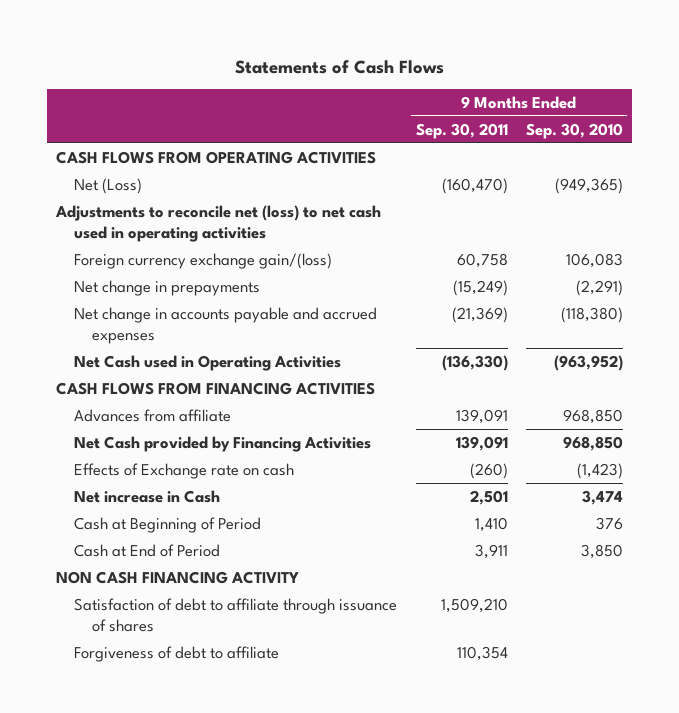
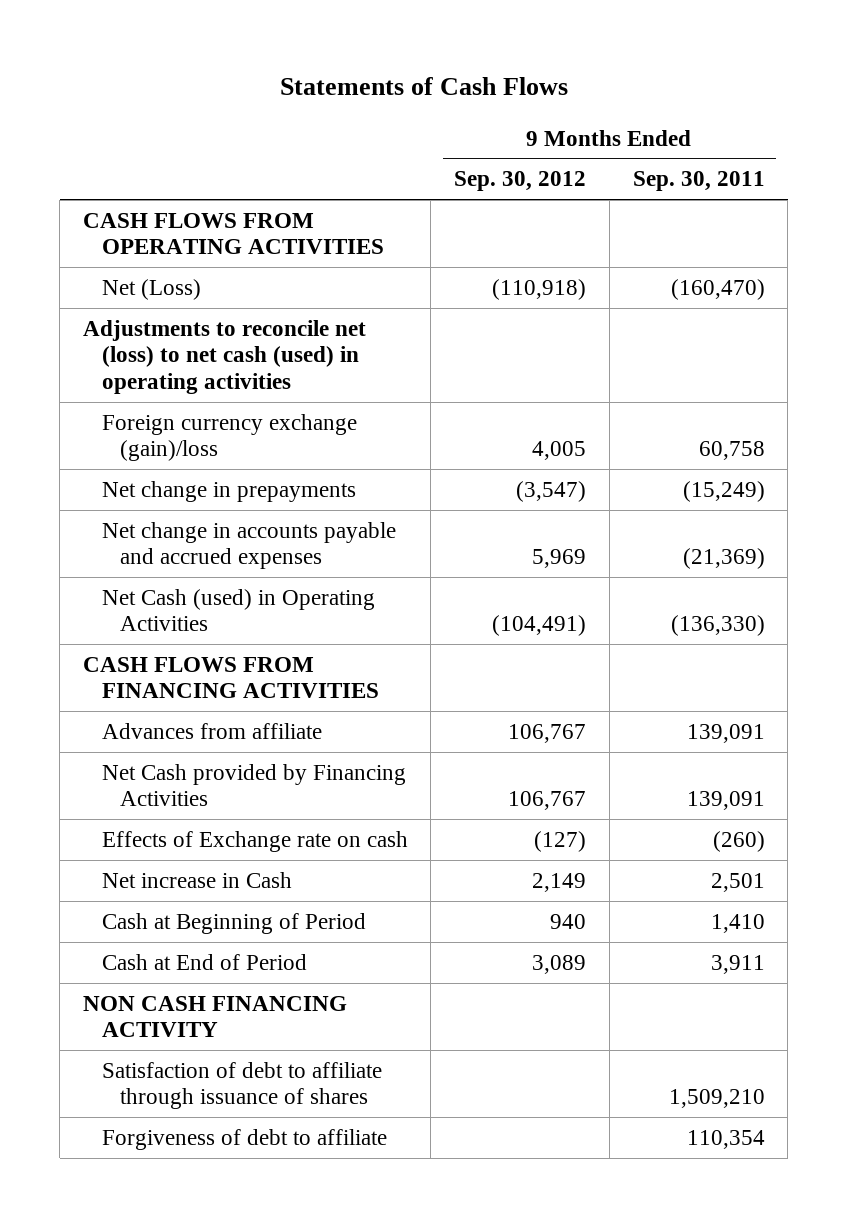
[525,122,623,139] Sep. 30, 2010 -> none
none -> [454,171,587,192] Sep. 30, 2012
[55,204,382,242] Adjustments to reconcile net (loss) to net cash used in operating activities -> [83,319,367,394] Adjustments to reconcile net (loss) to net cash (used) in operating activities
[74,252,333,269] Foreign currency exchange gain/(loss) -> [101,413,357,462] Foreign currency exchange (gain)/loss
[74,354,342,371] Net Cash used in Operating Activities -> [101,588,375,632] Net Cash (used) in Operating Activities

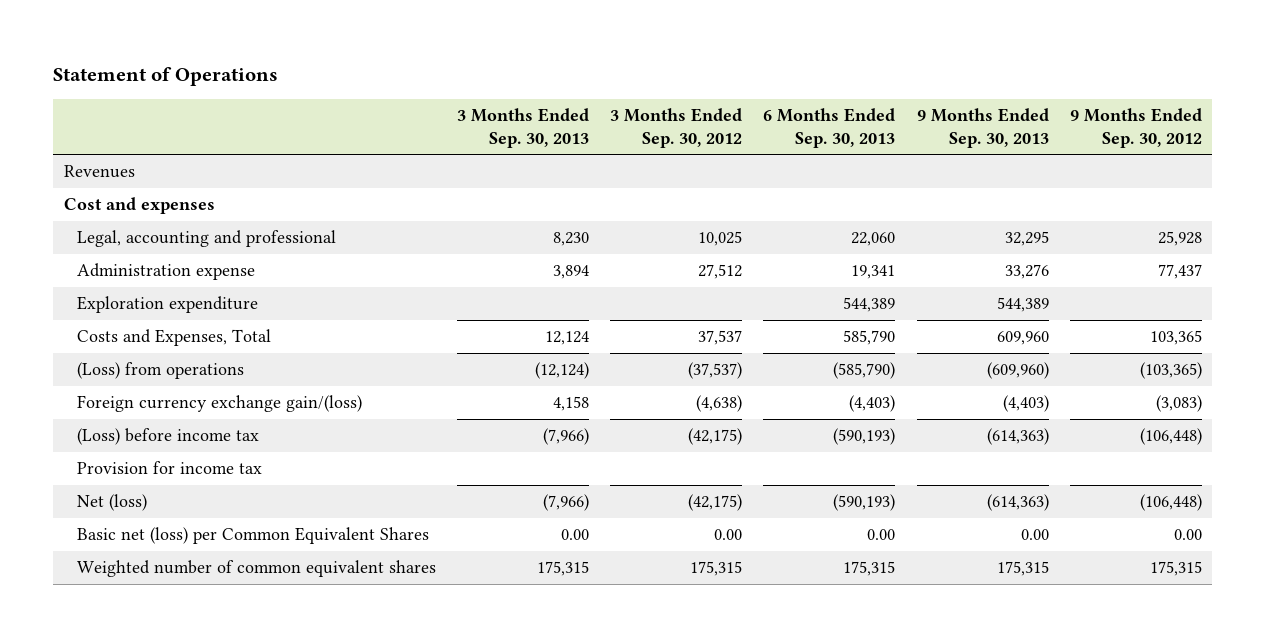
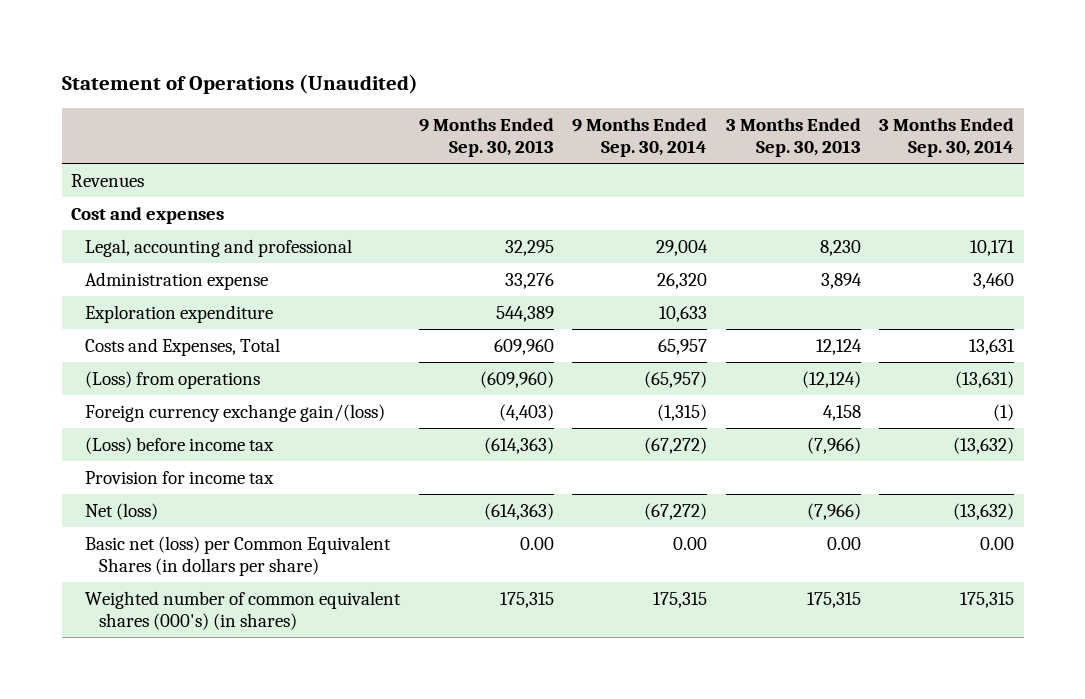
[53,66,279,86] Statement of Operations -> [61,73,418,94] Statement of Operations (Unaudited)
[610,108,743,148] 3 Months Ended Sep. 30, 2012 -> none
[763,108,896,148] 6 Months Ended Sep. 30, 2013 -> none
[1069,108,1202,148] 9 Months Ended Sep. 30, 2012 -> none
none -> [572,117,708,158] 9 Months Ended Sep. 30, 2014
none -> [879,117,1015,158] 3 Months Ended Sep. 30, 2014
[77,527,430,545] Basic net (loss) per Common Equivalent Shares -> [85,535,392,576] Basic net (loss) per Common Equivalent Shares (in dollars per share)
[77,560,437,578] Weighted number of common equivalent shares -> [85,590,402,630] Weighted number of common equivalent shares (000's) (in shares)

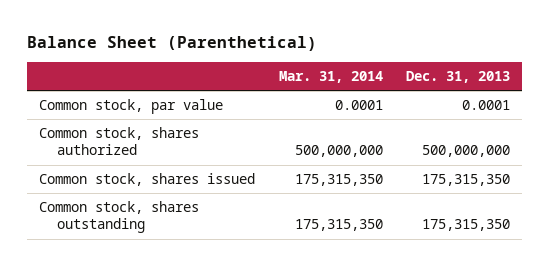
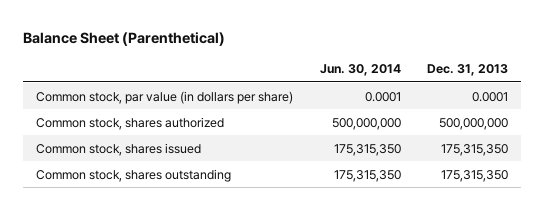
[278,71,383,84] Mar. 31, 2014 -> none
none -> [319,64,401,77] Jun. 30, 2014
[38,99,223,115] Common stock, par value -> [36,90,294,104] Common stock, par value (in dollars per share)

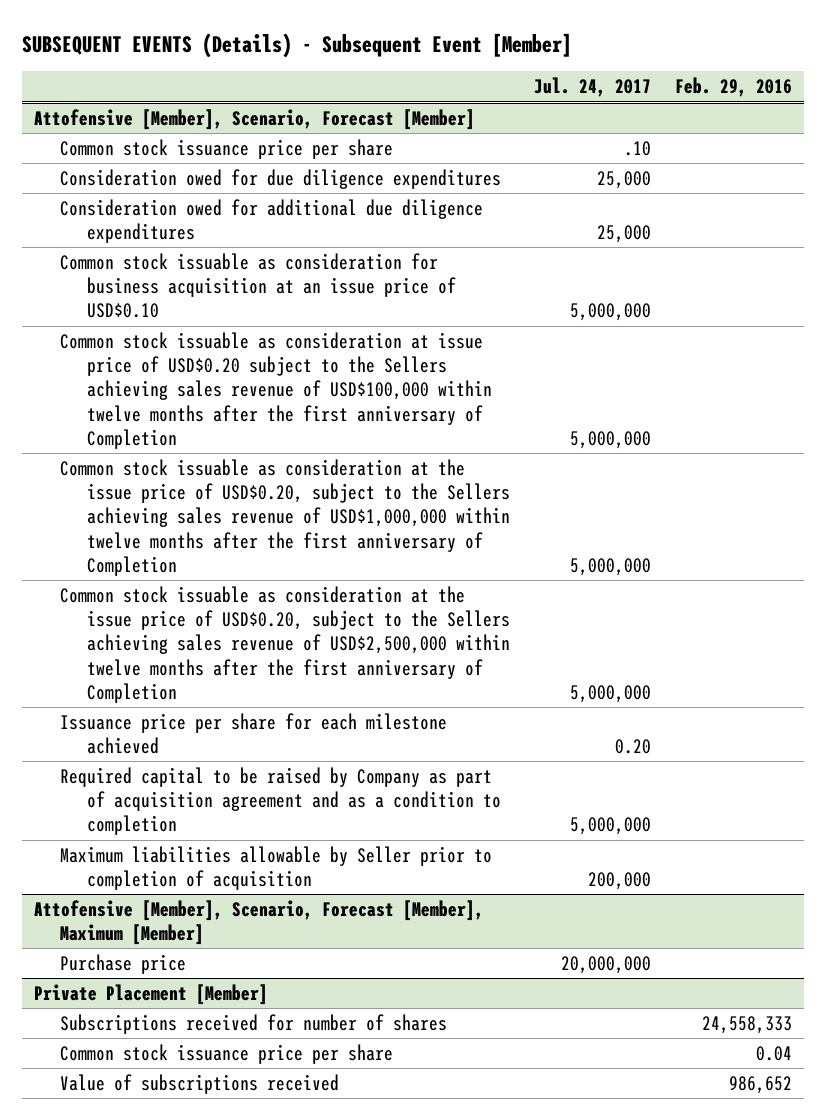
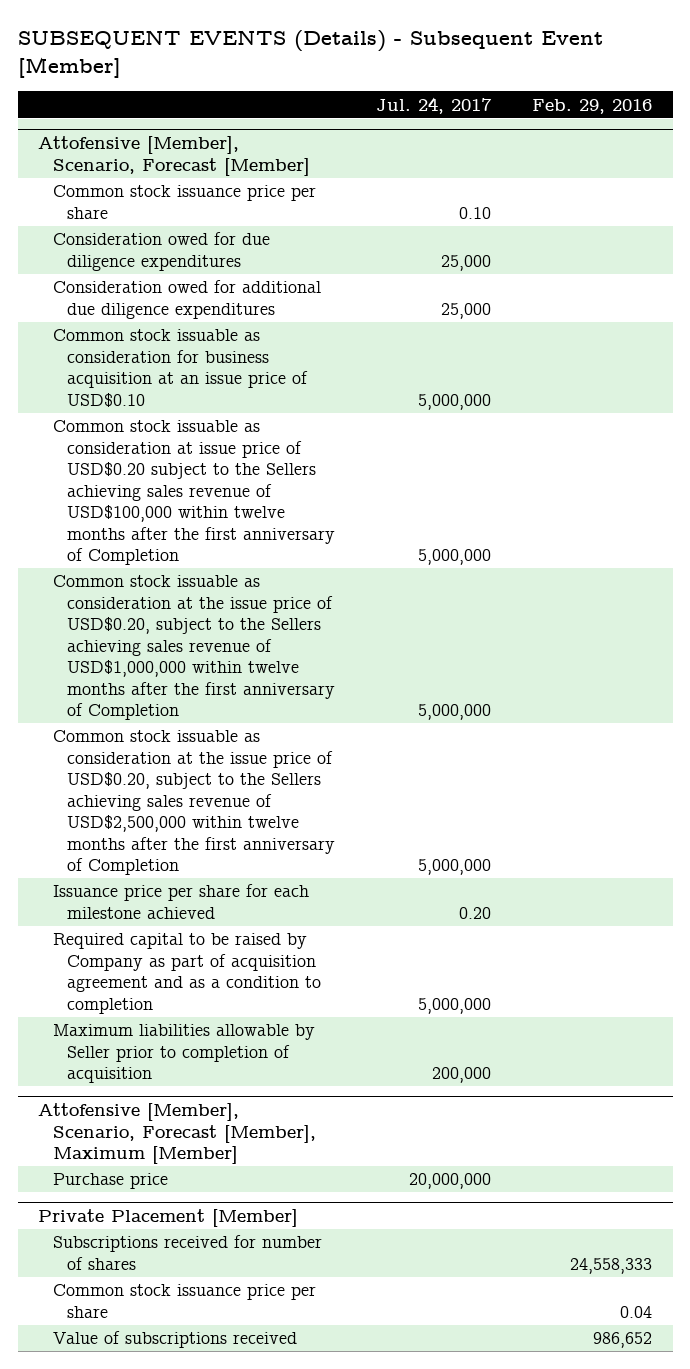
[624,140,652,156] .10 -> [459,206,492,219] 0.10

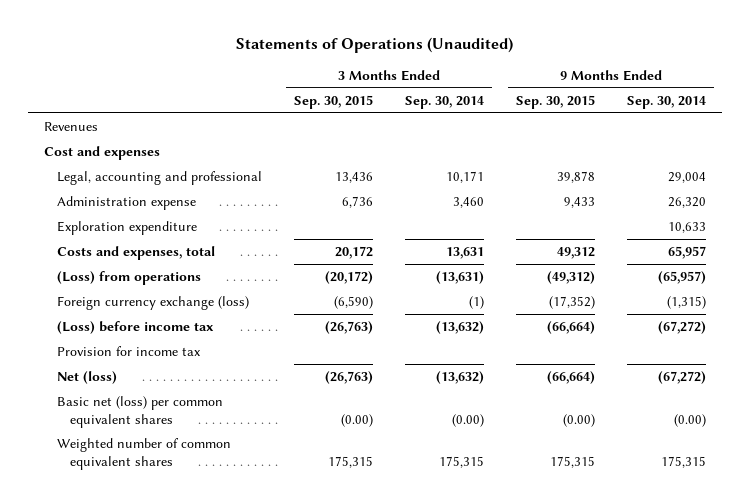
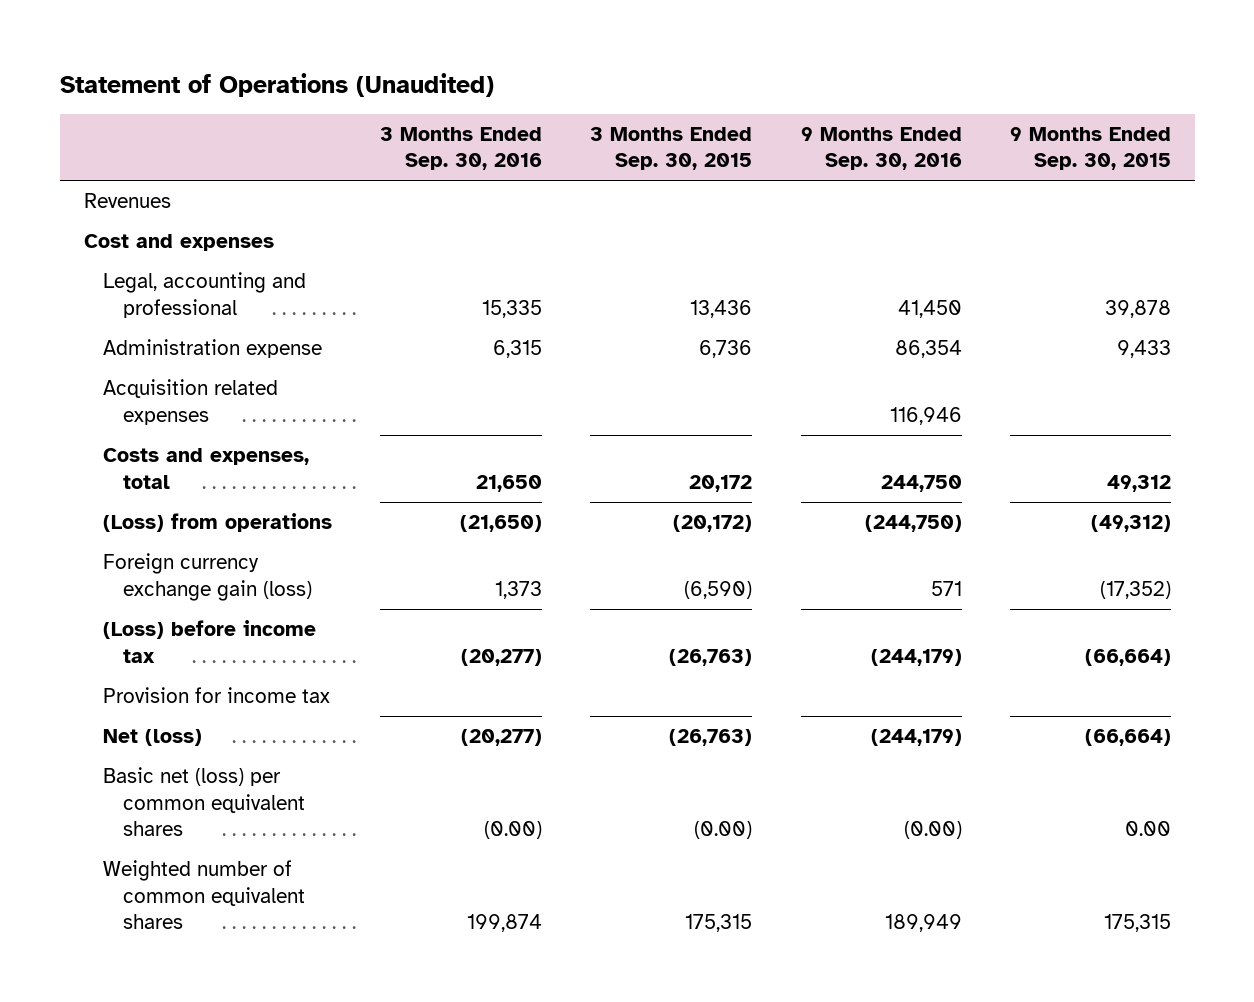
[235,37,513,54] Statements of Operations (Unaudited) -> [59,72,494,97] Statement of Operations (Unaudited)
[405,95,485,109] Sep. 30, 2014 -> none
[627,95,707,109] Sep. 30, 2014 -> none
none -> [380,126,543,171] 3 Months Ended Sep. 30, 2016
none -> [800,126,962,171] 9 Months Ended Sep. 30, 2016
[57,220,198,235] Exploration expenditure -> none
none -> [103,379,279,425] Acquisition related expenses
[57,295,250,310] Foreign currency exchange (loss) -> [103,553,312,601] Foreign currency exchange gain (loss)
[563,413,596,427] (0.00) -> [1124,820,1171,836] 0.00

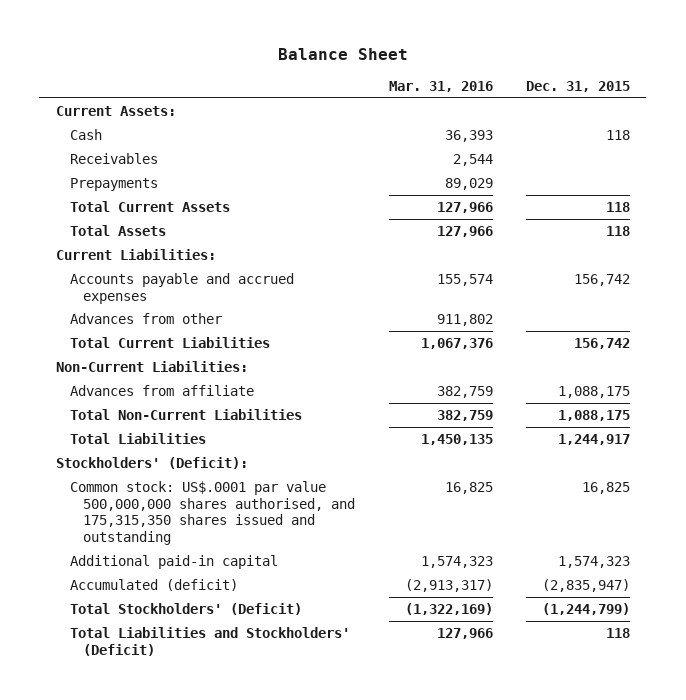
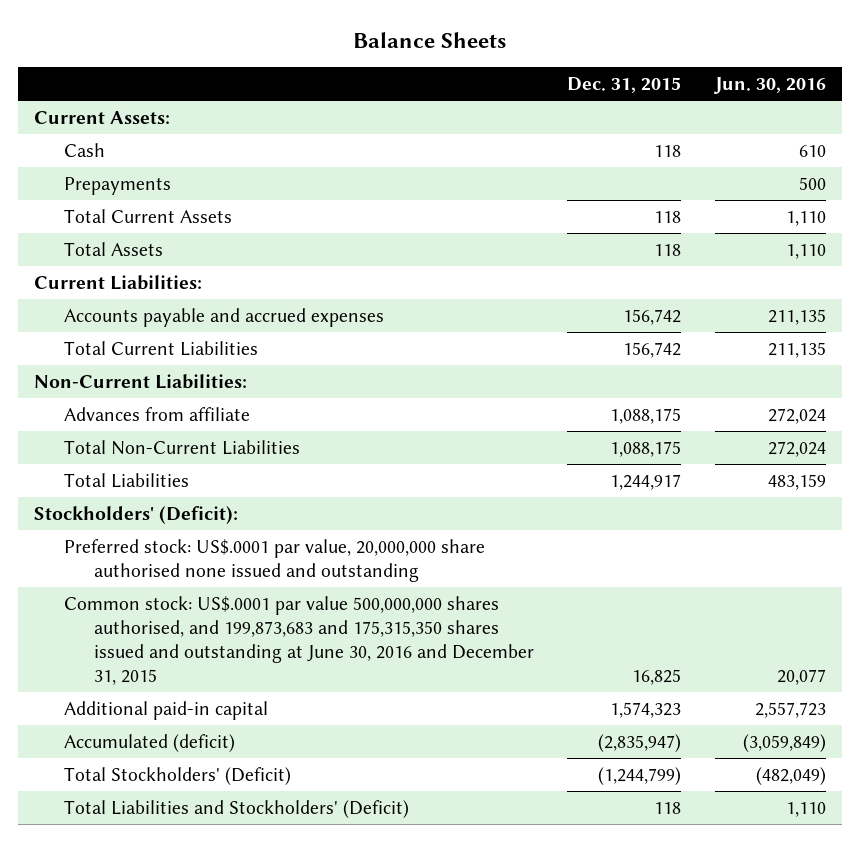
[277,48,408,61] Balance Sheet -> [352,31,506,48] Balance Sheets
[388,80,493,92] Mar. 31, 2016 -> none
none -> [713,77,826,95] Jun. 30, 2016
[69,152,158,164] Receivables -> none
[69,312,222,324] Advances from other -> none
none -> [64,538,486,582] Preferred stock: US$.0001 par value, 20,000,000 share authorised none issued and outstanding
[69,480,356,545] Common stock: US$.0001 par value 500,000,000 shares authorised, and 175,315,350 shares issued and outstanding -> [64,595,535,685] Common stock: US$.0001 par value 500,000,000 shares authorised, and 199,873,683 and 175,315,350 shares issued and outstanding at June 30, 2016 and December 31, 2015

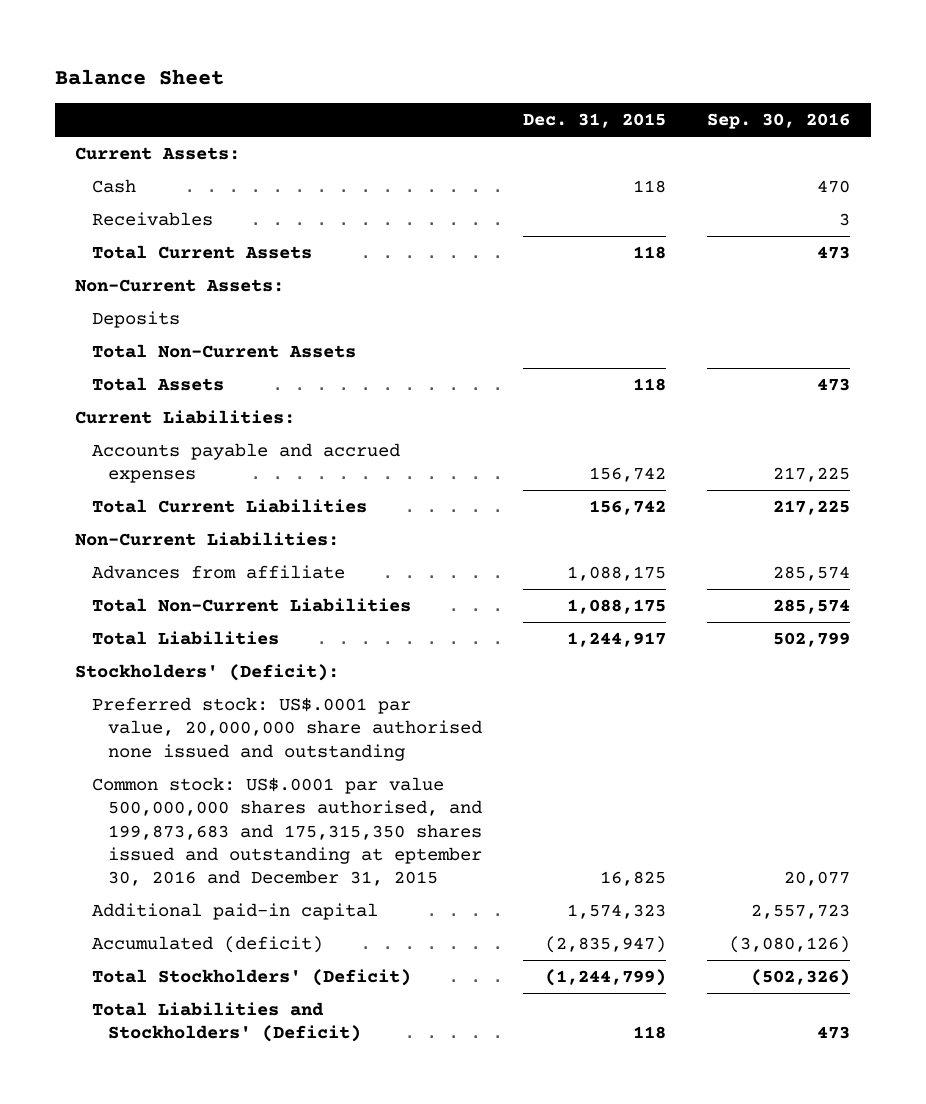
[352,31,506,48] Balance Sheets -> [54,69,224,86] Balance Sheet
[713,77,826,95] Jun. 30, 2016 -> none
none -> [707,113,851,130] Sep. 30, 2016
[64,176,172,195] Prepayments -> none
none -> [91,212,213,227] Receivables
none -> [75,279,285,293] Non-Current Assets:
none -> [91,311,180,329] Deposits
none -> [91,344,356,359] Total Non-Current Assets
[64,595,535,685] Common stock: US$.0001 par value 500,000,000 shares authorised, and 199,873,683 and 175,315,350 shares issued and outstanding at June 30, 2016 and December 31, 2015 -> [91,777,483,887] Common stock: US$.0001 par value 500,000,000 shares authorised, and 199,873,683 and 175,315,350 shares issued and outstanding at eptember 30, 2016 and December 31, 2015

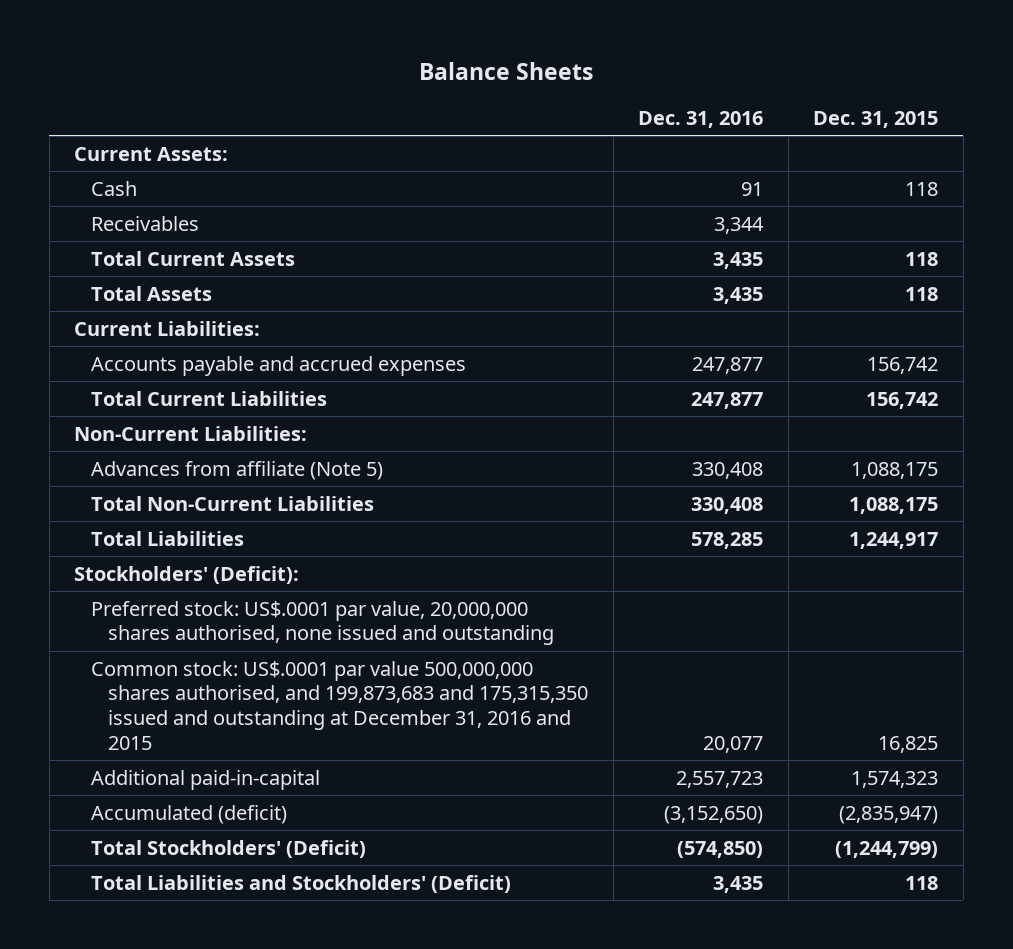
[54,69,224,86] Balance Sheet -> [419,62,594,81] Balance Sheets
[707,113,851,130] Sep. 30, 2016 -> none
none -> [638,110,764,128] Dec. 31, 2016
[75,279,285,293] Non-Current Assets: -> none
[91,311,180,329] Deposits -> none
[91,344,356,359] Total Non-Current Assets -> none
[91,565,345,580] Advances from affiliate -> [91,460,384,480] Advances from affiliate (Note 5)
[91,697,483,761] Preferred stock: US$.0001 par value, 20,000,000 share authorised none issued and outstanding -> [91,600,555,646] Preferred stock: US$.0001 par value, 20,000,000 shares authorised, none issued and outstanding
[91,777,483,887] Common stock: US$.0001 par value 500,000,000 shares authorised, and 199,873,683 and 175,315,350 shares issued and outstanding at eptember 30, 2016 and December 31, 2015 -> [91,660,589,751] Common stock: US$.0001 par value 500,000,000 shares authorised, and 199,873,683 and 175,315,350 issued and outstanding at December 31, 2016 and 2015
[91,903,378,921] Additional paid-in capital -> [91,769,321,790] Additional paid-in-capital

